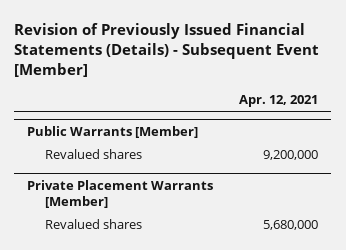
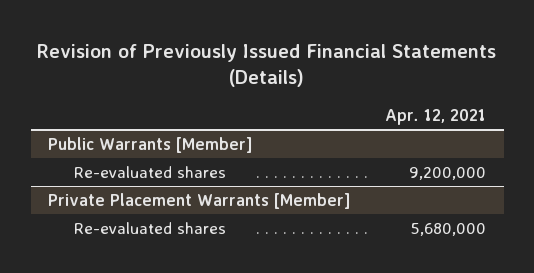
[14,22,320,77] Revision of Previously Issued Financial Statements (Details) - Subsequent Event [Member] -> [37,43,497,88] Revision of Previously Issued Financial Statements (Details)
[45,149,143,160] Revalued shares -> [74,165,227,178] Re-evaluated shares
[45,219,143,230] Revalued shares -> [74,221,227,234] Re-evaluated shares

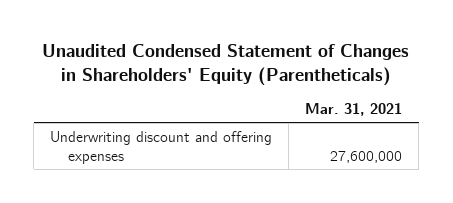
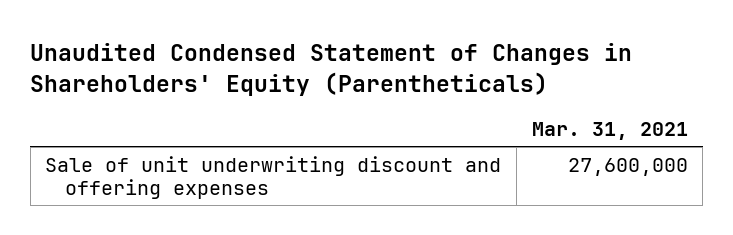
[50,130,273,164] Underwriting discount and offering expenses -> [45,155,502,200] Sale of unit underwriting discount and offering expenses

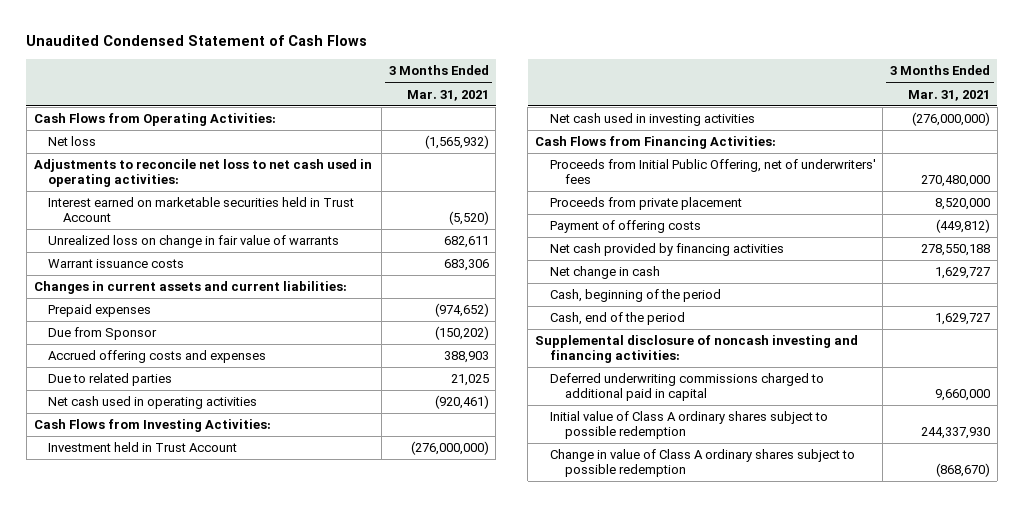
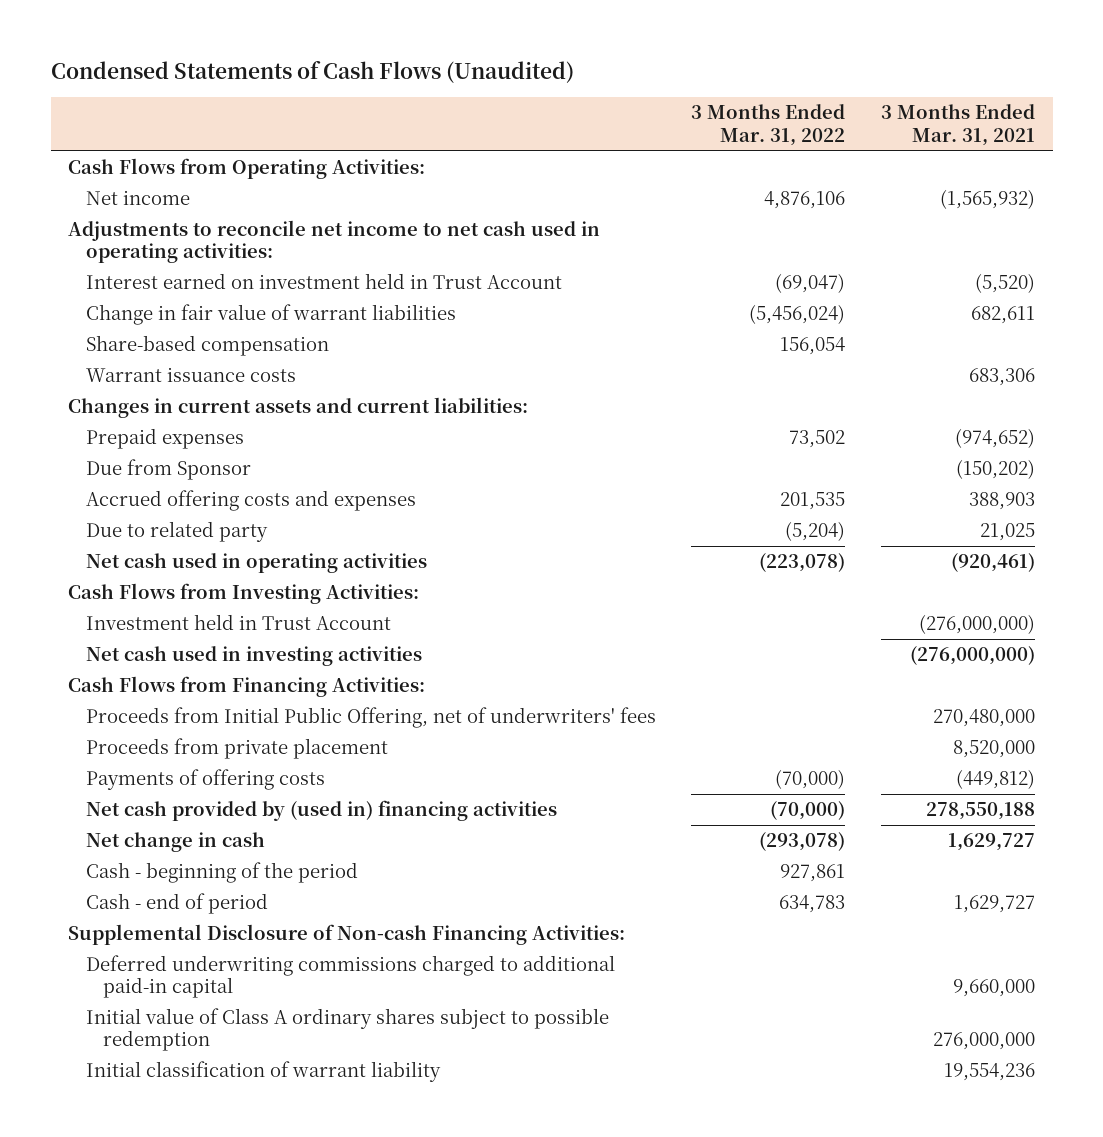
[26,35,368,47] Unaudited Condensed Statement of Cash Flows -> [50,60,574,83] Condensed Statements of Cash Flows (Unaudited)
none -> [691,104,846,146] 3 Months Ended Mar. 31, 2022
[48,136,97,147] Net loss -> [85,190,190,206] Net income
[33,159,372,188] Adjustments to reconcile net loss to net cash used in operating activities: -> [68,220,601,264] Adjustments to reconcile net income to net cash used in operating activities:
[48,197,355,223] Interest earned on marketable securities held in Trust Account -> [85,273,562,290] Interest earned on investment held in Trust Account
[48,235,340,249] Unrealized loss on change in fair value of warrants -> [85,304,456,326] Change in fair value of warrant liabilities
none -> [85,335,329,357] Share-based compensation
[48,373,173,387] Due to related parties -> [85,521,268,543] Due to related party
[549,220,701,234] Payment of offering costs -> [85,769,325,791] Payments of offering costs
[549,243,784,257] Net cash provided by financing activities -> [85,800,557,822] Net cash provided by (used in) financing activities
[549,449,855,478] Change in value of Class A ordinary shares subject to possible redemption -> none
[549,289,721,303] Cash, beginning of the period -> [85,862,358,884] Cash - beginning of the period
[549,312,685,326] Cash, end of the period -> [85,893,268,915] Cash - end of period
[534,335,858,364] Supplemental disclosure of noncash investing and financing activities: -> [68,924,626,946] Supplemental Disclosure of Non-cash Financing Activities:
[549,373,824,402] Deferred underwriting commissions charged to additional paid in capital -> [85,955,615,999] Deferred underwriting commissions charged to additional paid-in capital
[920,427,990,440] 244,337,930 -> [932,1032,1035,1051] 276,000,000
none -> [85,1061,441,1083] Initial classification of warrant liability

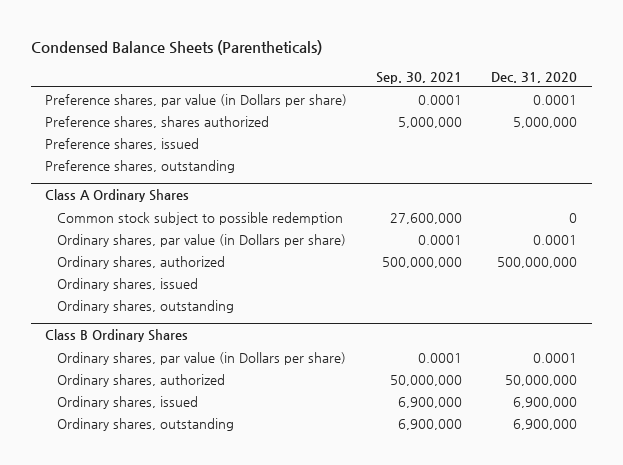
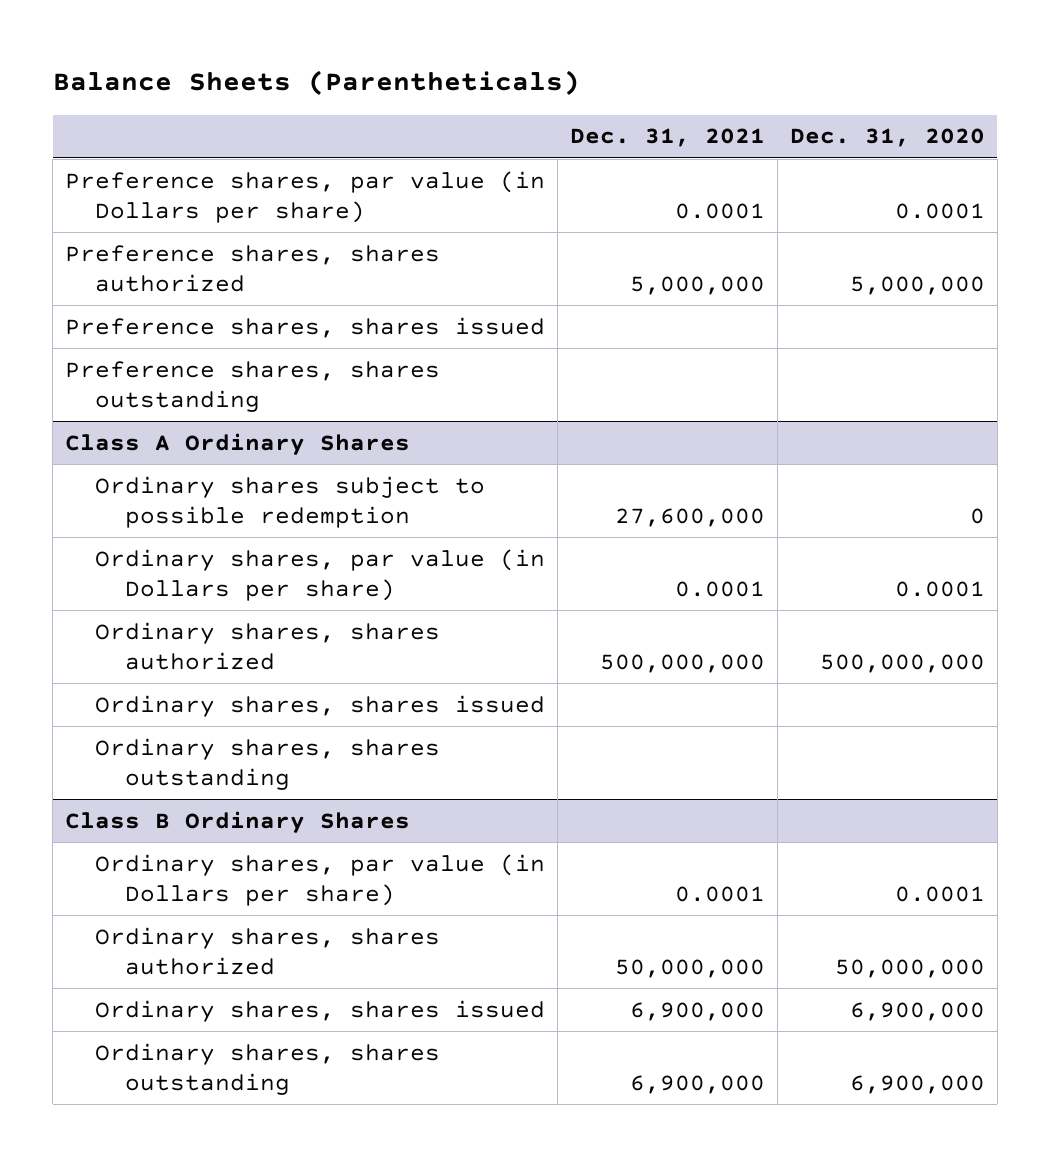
[31,39,323,55] Condensed Balance Sheets (Parentheticals) -> [52,70,580,96] Balance Sheets (Parentheticals)
[376,71,463,84] Sep. 30, 2021 -> none
none -> [569,128,765,148] Dec. 31, 2021
[45,137,200,150] Preference shares, issued -> [64,316,545,338] Preference shares, shares issued
[45,159,236,173] Preference shares, outstanding -> [64,360,440,412] Preference shares, shares outstanding
[56,211,343,225] Common stock subject to possible redemption -> [95,475,486,528] Ordinary shares subject to possible redemption
[56,255,225,269] Ordinary shares, authorized -> [95,621,441,670] Ordinary shares, shares authorized
[56,277,198,291] Ordinary shares, issued -> [95,694,546,717] Ordinary shares, shares issued
[56,299,234,313] Ordinary shares, outstanding -> [95,737,441,790] Ordinary shares, shares outstanding
[56,373,225,387] Ordinary shares, authorized -> [95,926,441,975] Ordinary shares, shares authorized
[56,395,198,409] Ordinary shares, issued -> [95,999,546,1022] Ordinary shares, shares issued
[56,417,234,431] Ordinary shares, outstanding -> [95,1042,441,1095] Ordinary shares, shares outstanding

